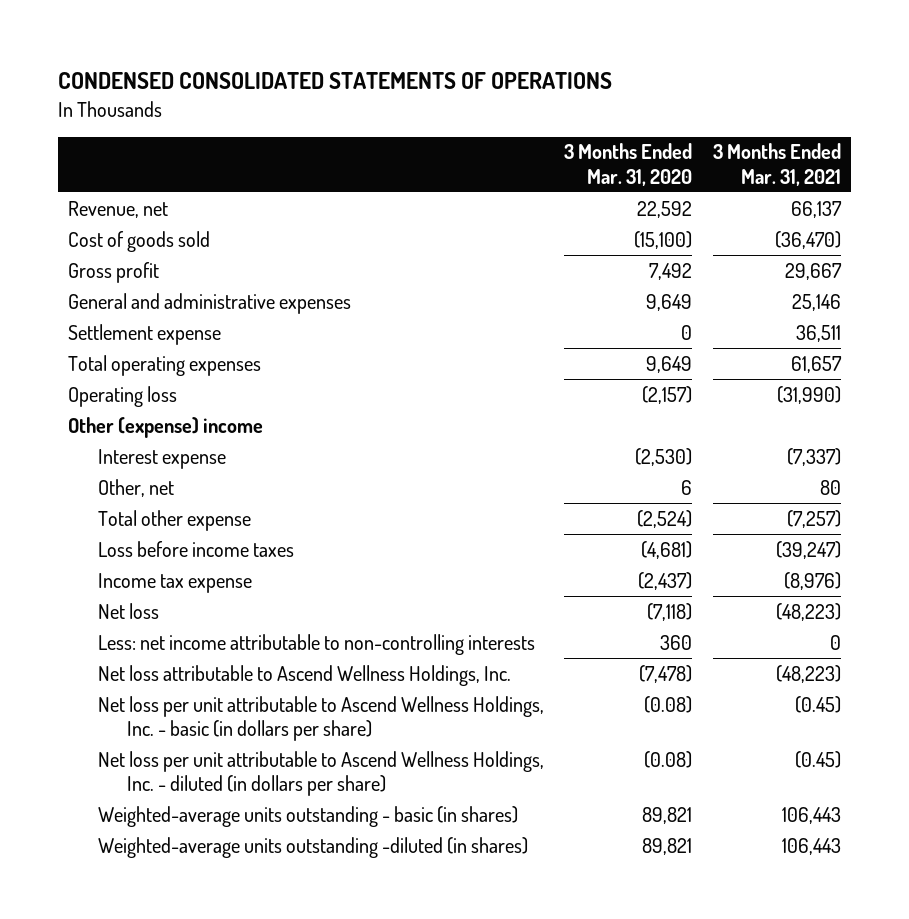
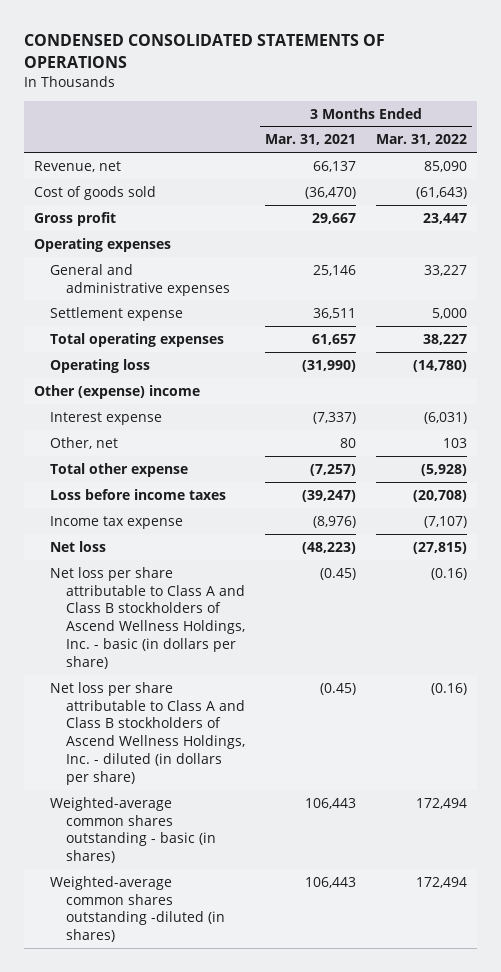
[564,143,693,186] 3 Months Ended Mar. 31, 2020 -> none
none -> [376,134,468,146] Mar. 31, 2022
none -> [34,237,172,252] Operating expenses
[97,633,535,655] Less: net income attributable to non-controlling interests -> none
[97,664,511,686] Net loss attributable to Ascend Wellness Holdings, Inc. -> none
[97,695,544,742] Net loss per unit attributable to Ascend Wellness Holdings, Inc. - basic (in dollars per share) -> [50,566,246,669] Net loss per share attributable to Class A and Class B stockholders of Ascend Wellness Holdings, Inc. - basic (in dollars per share)
[97,750,544,797] Net loss per unit attributable to Ascend Wellness Holdings, Inc. - diluted (in dollars per share) -> [50,681,246,785] Net loss per share attributable to Class A and Class B stockholders of Ascend Wellness Holdings, Inc. - diluted (in dollars per share)
[97,805,518,827] Weighted-average units outstanding - basic (in shares) -> [50,796,217,864] Weighted-average common shares outstanding - basic (in shares)
[97,836,528,858] Weighted-average units outstanding -diluted (in shares) -> [50,875,226,943] Weighted-average common shares outstanding -diluted (in shares)

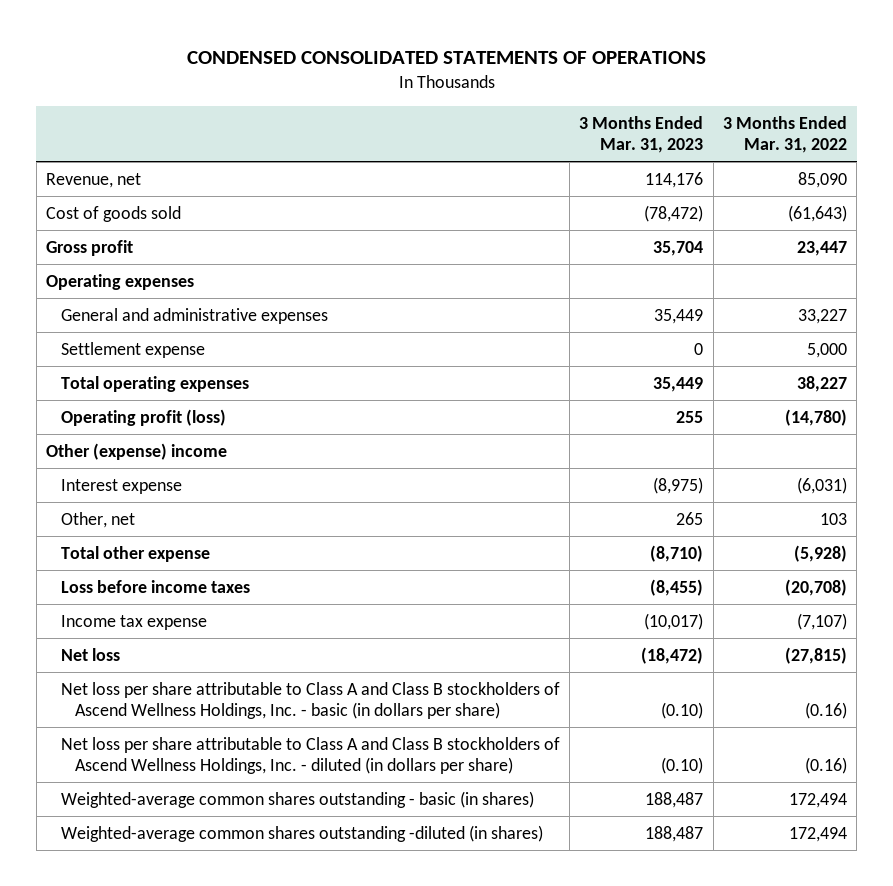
[265,134,357,146] Mar. 31, 2021 -> none
none -> [579,116,704,154] 3 Months Ended Mar. 31, 2023
[50,358,151,373] Operating loss -> [60,408,226,426] Operating profit (loss)

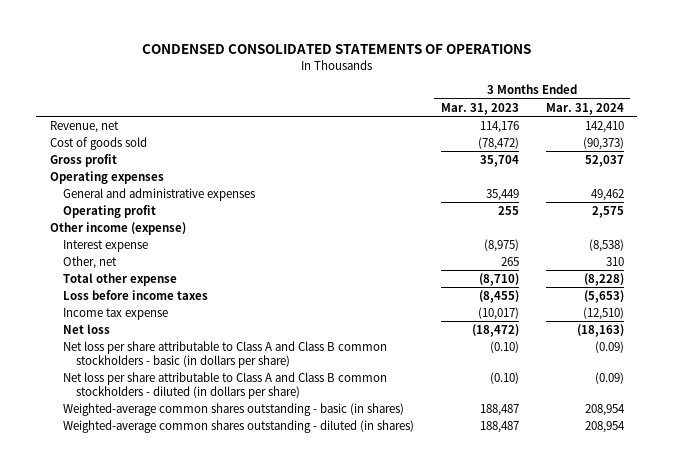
[722,116,847,154] 3 Months Ended Mar. 31, 2022 -> none
none -> [545,102,624,115] Mar. 31, 2024
[60,341,205,358] Settlement expense -> none
[60,375,249,392] Total operating expenses -> none
[60,408,226,426] Operating profit (loss) -> [62,204,156,218] Operating profit
[46,442,228,460] Other (expense) income -> [49,221,186,235] Other income (expense)
[60,681,560,719] Net loss per share attributable to Class A and Class B stockholders of Ascend Wellness Holdings, Inc. - basic (in dollars per share) -> [62,340,387,368] Net loss per share attributable to Class A and Class B common stockholders - basic (in dollars per share)
[60,736,560,774] Net loss per share attributable to Class A and Class B stockholders of Ascend Wellness Holdings, Inc. - diluted (in dollars per share) -> [62,371,387,399] Net loss per share attributable to Class A and Class B common stockholders - diluted (in dollars per share)
[60,824,543,842] Weighted-average common shares outstanding -diluted (in shares) -> [62,419,414,433] Weighted-average common shares outstanding - diluted (in shares)

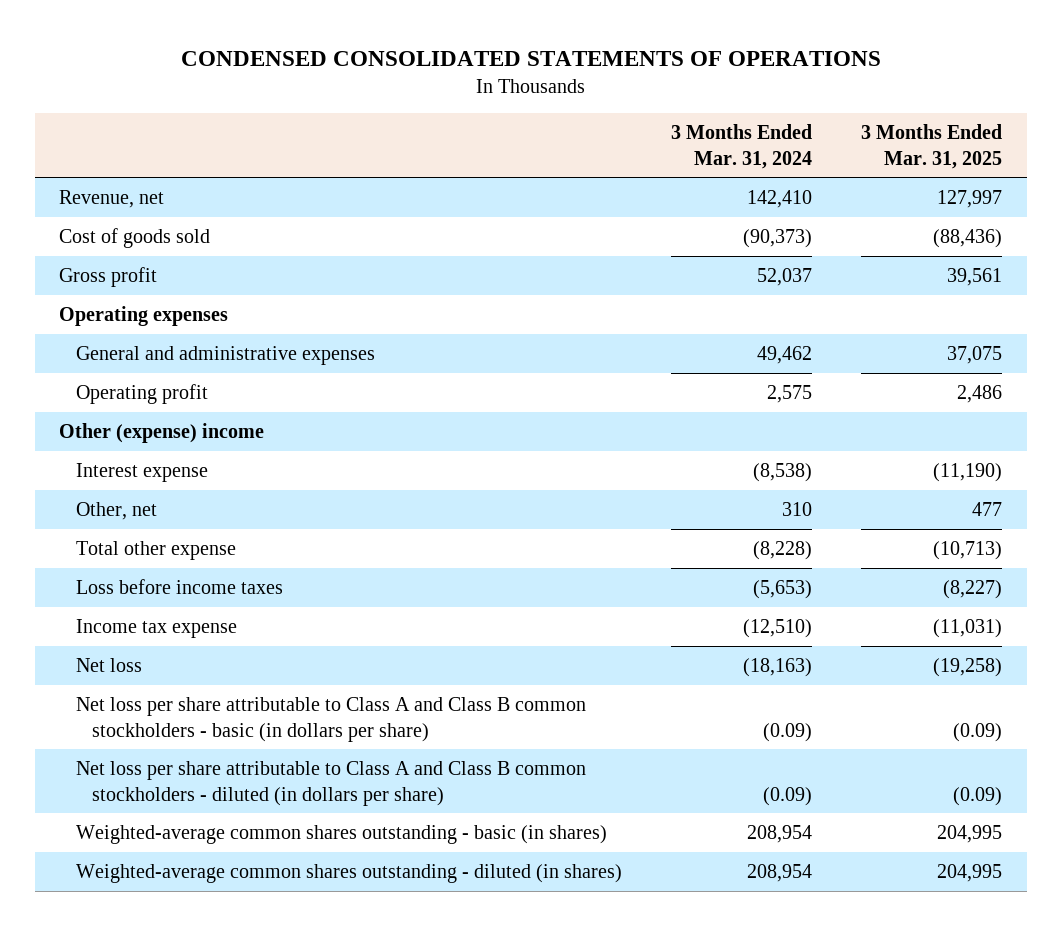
[440,102,519,115] Mar. 31, 2023 -> none
none -> [861,123,1003,169] 3 Months Ended Mar. 31, 2025
[49,221,186,235] Other income (expense) -> [59,422,265,443] Other (expense) income

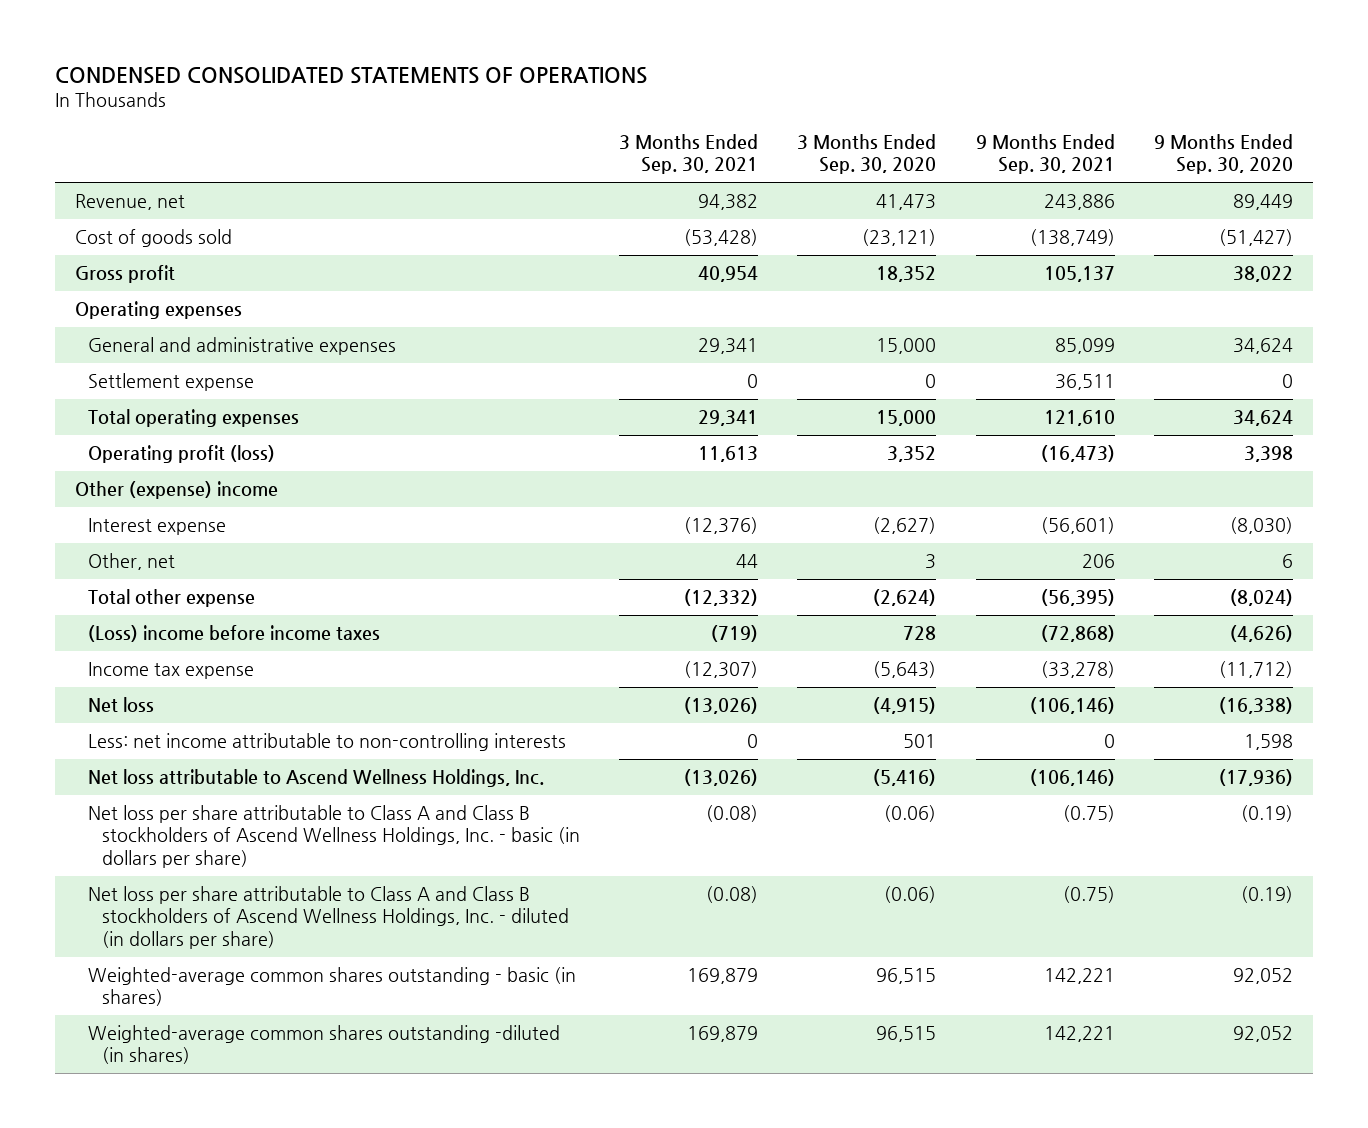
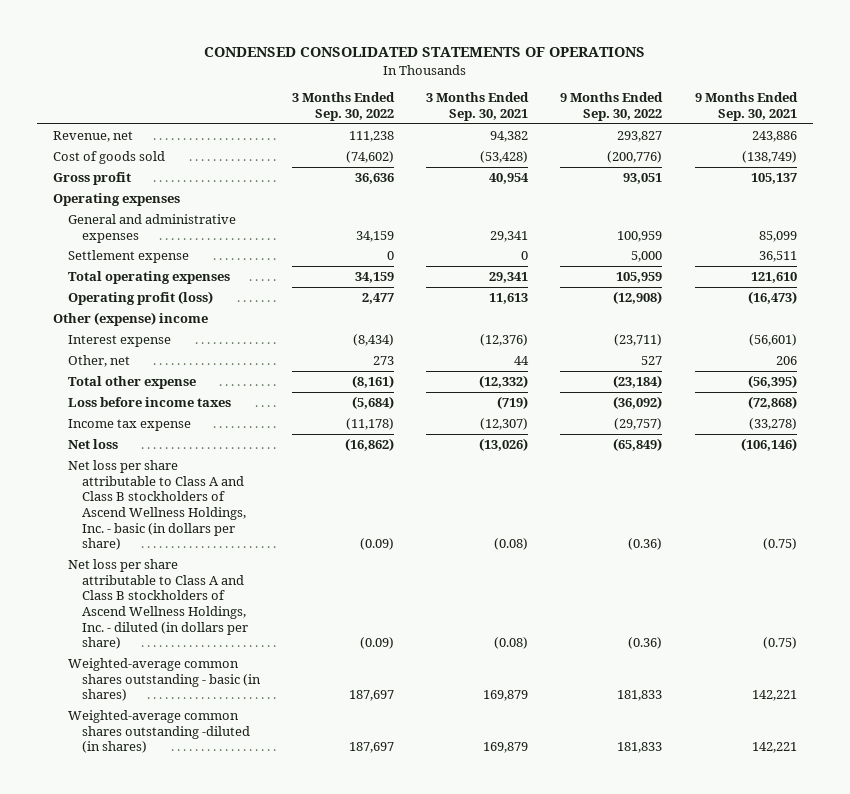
[797,134,937,175] 3 Months Ended Sep. 30, 2020 -> none
[1154,134,1294,175] 9 Months Ended Sep. 30, 2020 -> none
none -> [291,92,395,121] 3 Months Ended Sep. 30, 2022
none -> [560,92,664,121] 9 Months Ended Sep. 30, 2022
[88,625,381,643] (Loss) income before income taxes -> [67,396,231,407] Loss before income taxes
[88,733,567,752] Less: net income attributable to non-controlling interests -> none
[88,769,545,788] Net loss attributable to Ascend Wellness Holdings, Inc. -> none

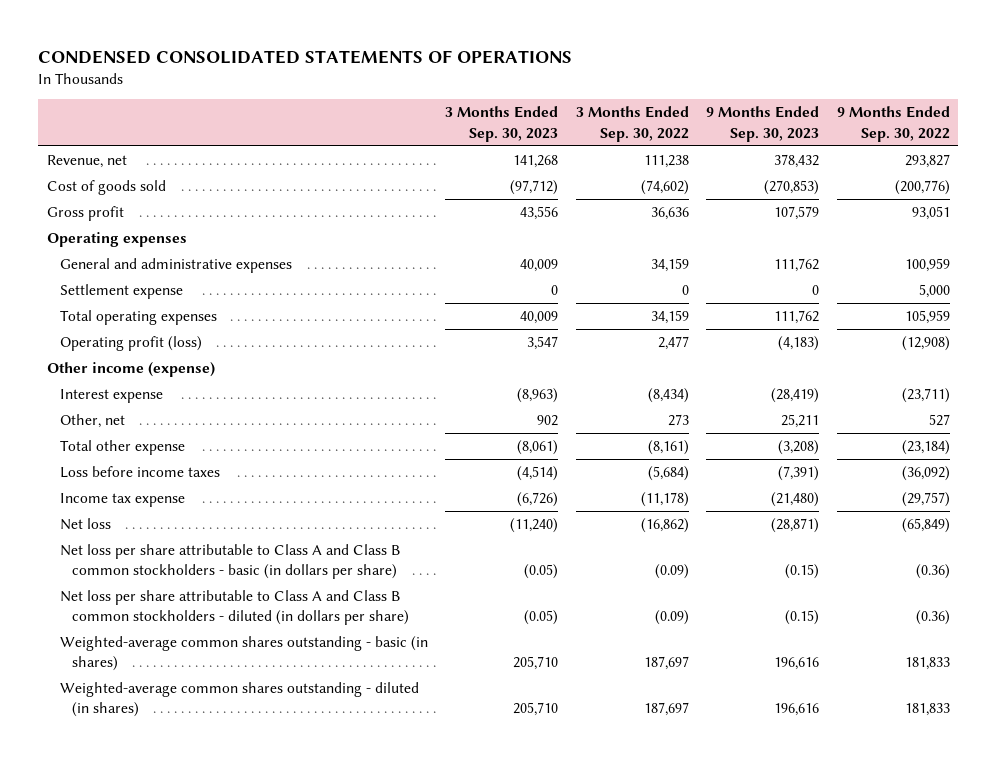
[426,92,530,121] 3 Months Ended Sep. 30, 2021 -> none
[694,92,798,121] 9 Months Ended Sep. 30, 2021 -> none
none -> [445,106,559,142] 3 Months Ended Sep. 30, 2023
none -> [706,106,820,142] 9 Months Ended Sep. 30, 2023
[53,311,209,326] Other (expense) income -> [47,362,216,378] Other income (expense)
[67,459,246,551] Net loss per share attributable to Class A and Class B stockholders of Ascend Wellness Holdings, Inc. - basic (in dollars per share) -> [59,544,401,580] Net loss per share attributable to Class A and Class B common stockholders - basic (in dollars per share)
[67,558,248,650] Net loss per share attributable to Class A and Class B stockholders of Ascend Wellness Holdings, Inc. - diluted (in dollars per share) -> [59,590,410,626] Net loss per share attributable to Class A and Class B common stockholders - diluted (in dollars per share)
[67,709,250,754] Weighted-average common shares outstanding -diluted (in shares) -> [59,682,419,718] Weighted-average common shares outstanding - diluted (in shares)

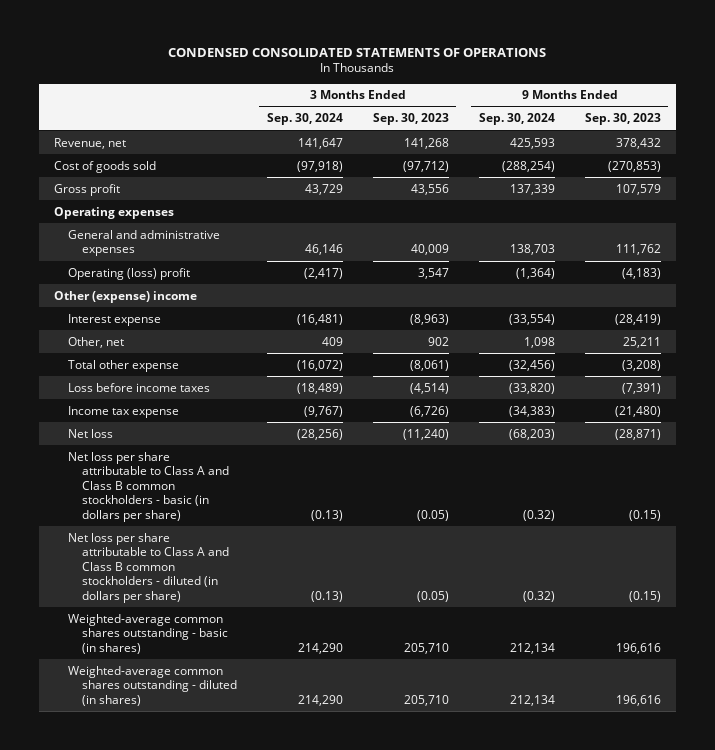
[575,106,689,142] 3 Months Ended Sep. 30, 2022 -> none
[836,106,950,142] 9 Months Ended Sep. 30, 2022 -> none
none -> [266,113,343,126] Sep. 30, 2024
none -> [478,113,555,126] Sep. 30, 2024
[59,284,183,300] Settlement expense -> none
[59,310,217,326] Total operating expenses -> none
[59,336,202,352] Operating profit (loss) -> [67,267,190,280] Operating (loss) profit
[47,362,216,378] Other income (expense) -> [53,290,197,303] Other (expense) income

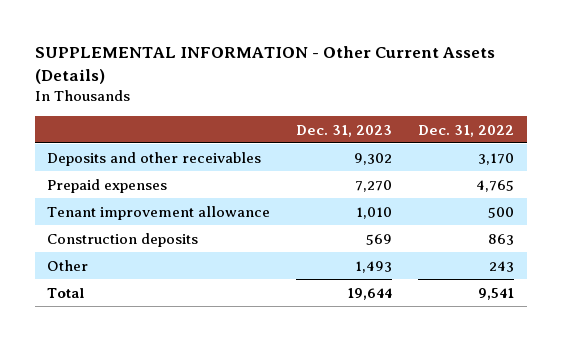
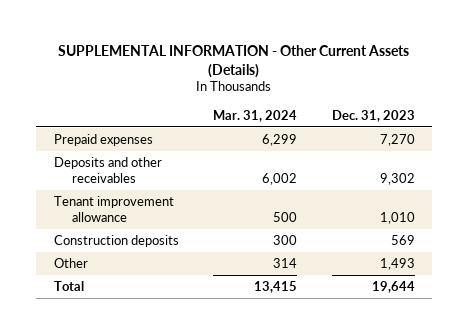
[418,124,515,137] Dec. 31, 2022 -> none
none -> [213,109,298,122] Mar. 31, 2024
[47,151,262,166] Deposits and other receivables -> [53,157,162,183] Deposits and other receivables

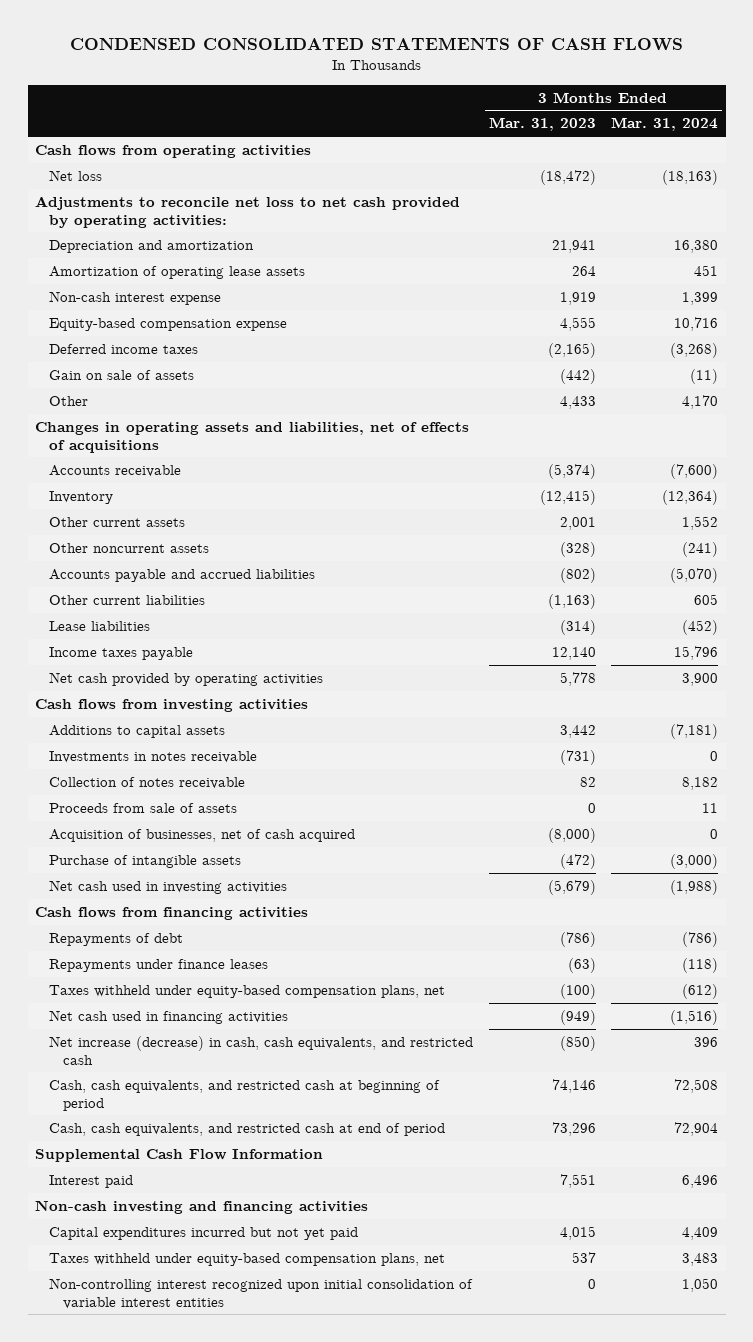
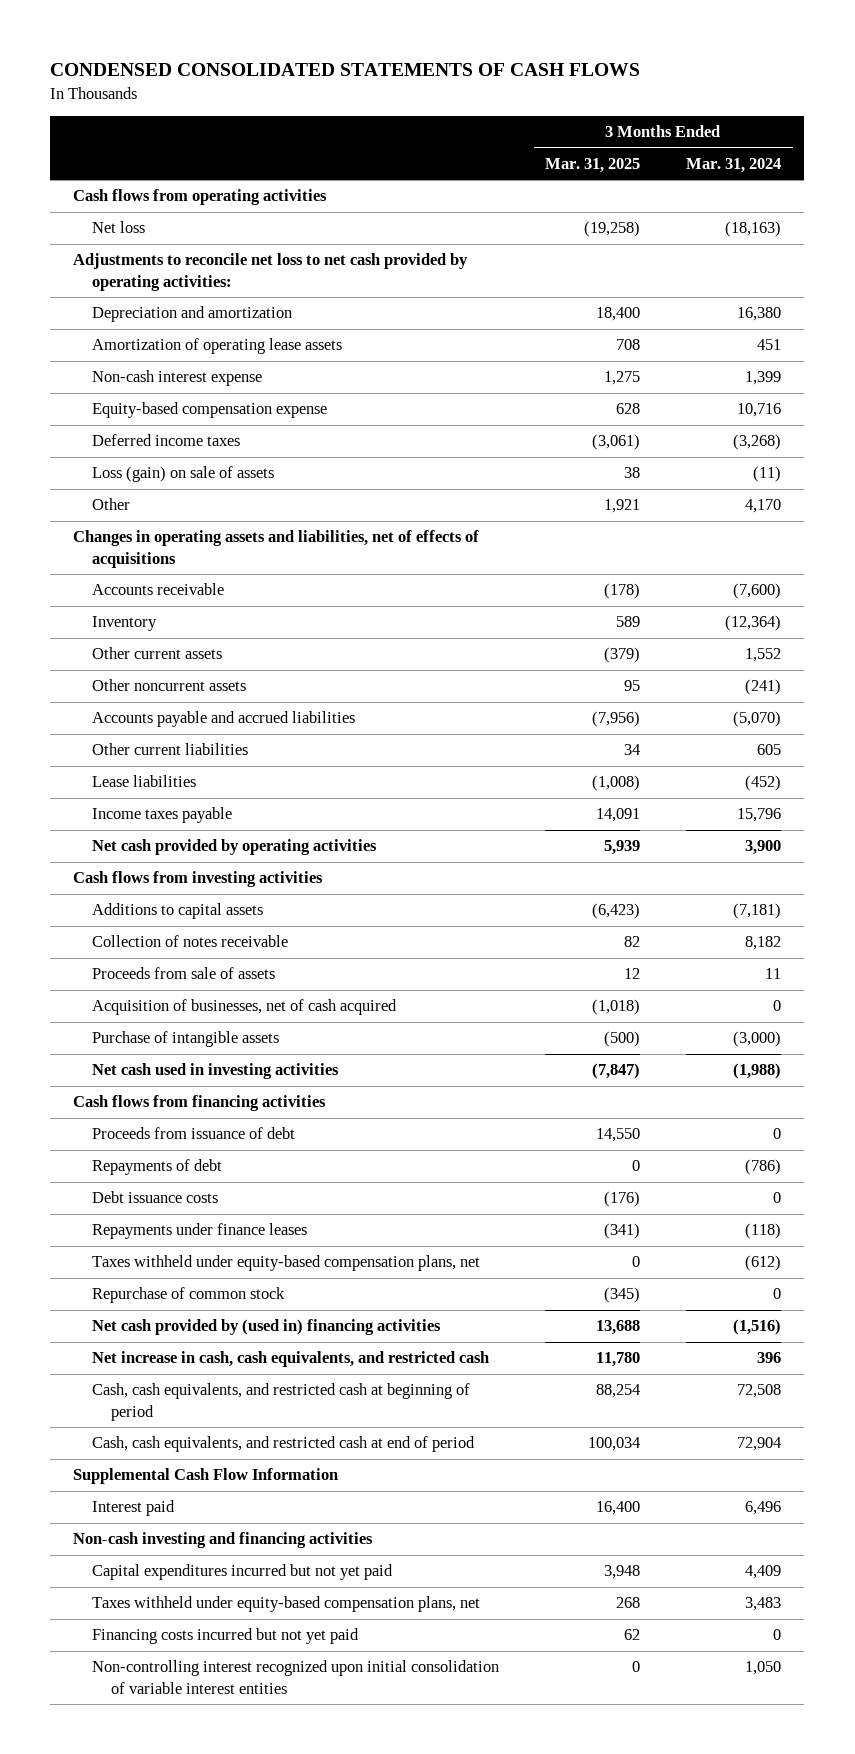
[488,117,596,132] Mar. 31, 2023 -> none
none -> [545,157,641,173] Mar. 31, 2025
[49,369,195,380] Gain on sale of assets -> [92,466,275,483] Loss (gain) on sale of assets
[49,750,258,763] Investments in notes receivable -> none
none -> [92,1127,296,1140] Proceeds from issuance of debt
none -> [92,1191,219,1204] Debt issuance costs
none -> [92,1287,286,1304] Repurchase of common stock
[49,1009,289,1024] Net cash used in financing activities -> [92,1319,442,1336] Net cash provided by (used in) financing activities
[49,1035,474,1065] Net increase (decrease) in cash, cash equivalents, and restricted cash -> [92,1351,490,1368] Net increase in cash, cash equivalents, and restricted cash
none -> [92,1628,360,1645] Financing costs incurred but not yet paid

